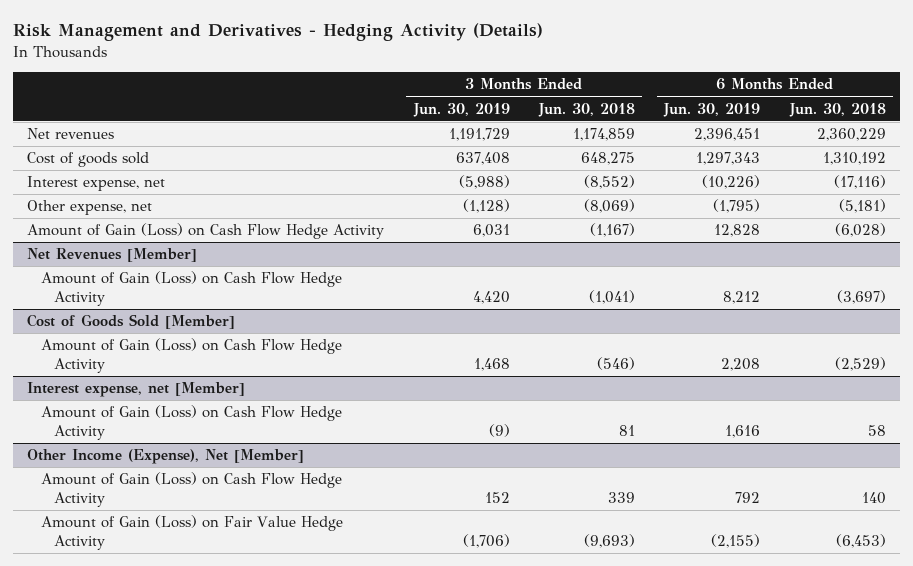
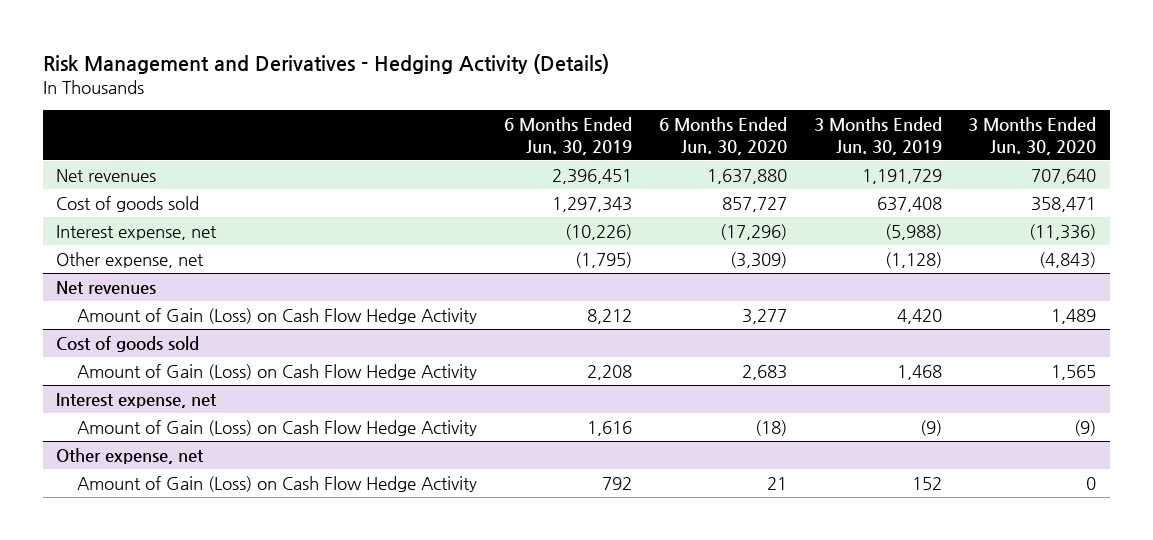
[538,102,636,117] Jun. 30, 2018 -> none
[788,102,886,117] Jun. 30, 2018 -> none
none -> [658,117,787,155] 6 Months Ended Jun. 30, 2020
none -> [968,117,1097,155] 3 Months Ended Jun. 30, 2020
[27,223,385,240] Amount of Gain (Loss) on Cash Flow Hedge Activity -> none
[27,248,198,263] Net Revenues [Member] -> [56,281,157,295] Net revenues
[27,314,236,330] Cost of Goods Sold [Member] -> [56,336,200,353] Cost of goods sold
[27,382,246,398] Interest expense, net [Member] -> [56,393,218,409] Interest expense, net
[27,449,305,465] Other Income (Expense), Net [Member] -> [56,448,205,465] Other expense, net
[40,515,343,550] Amount of Gain (Loss) on Fair Value Hedge Activity -> none

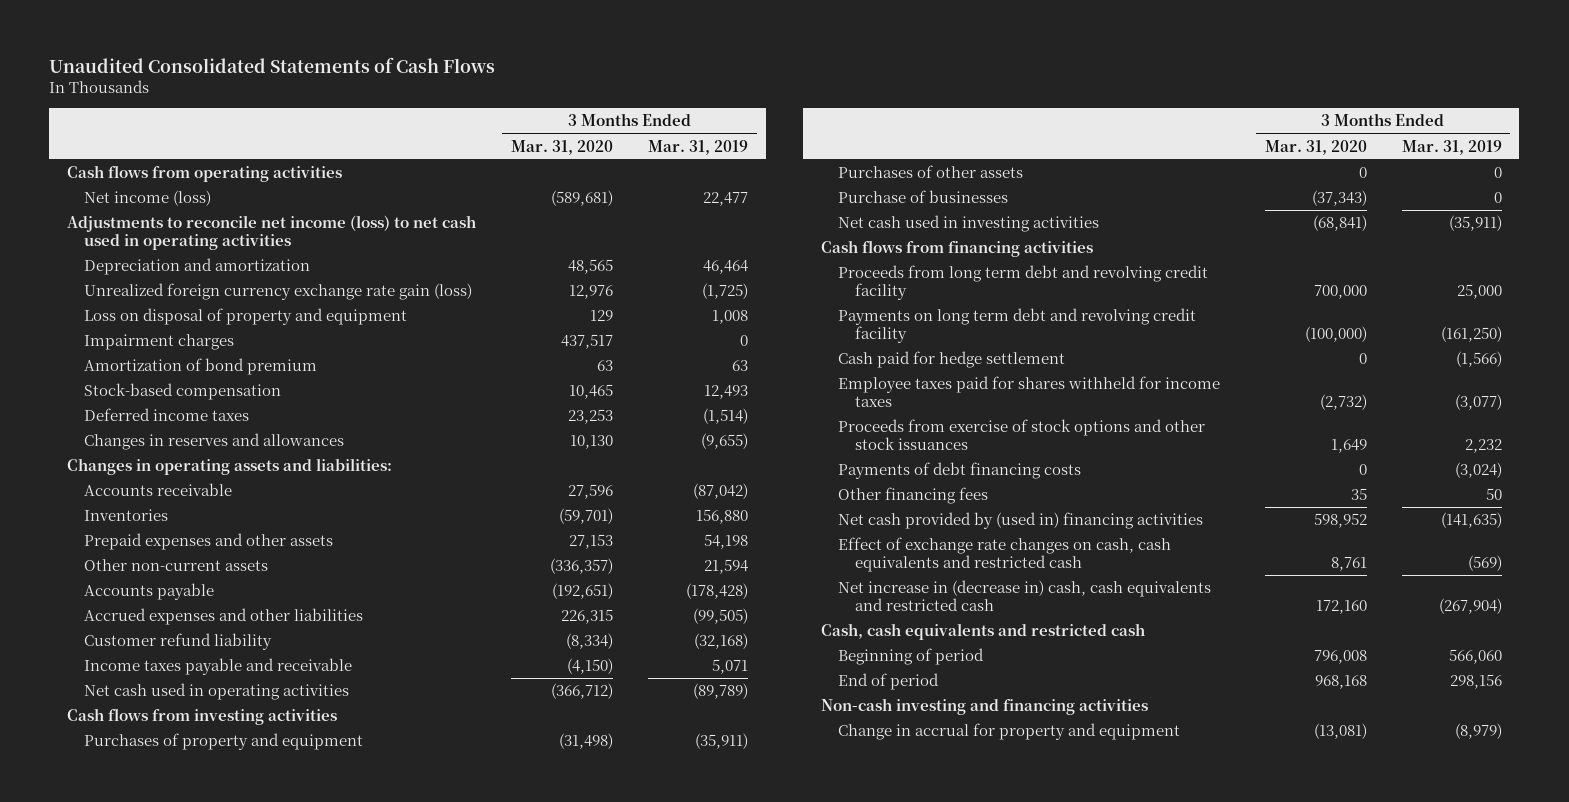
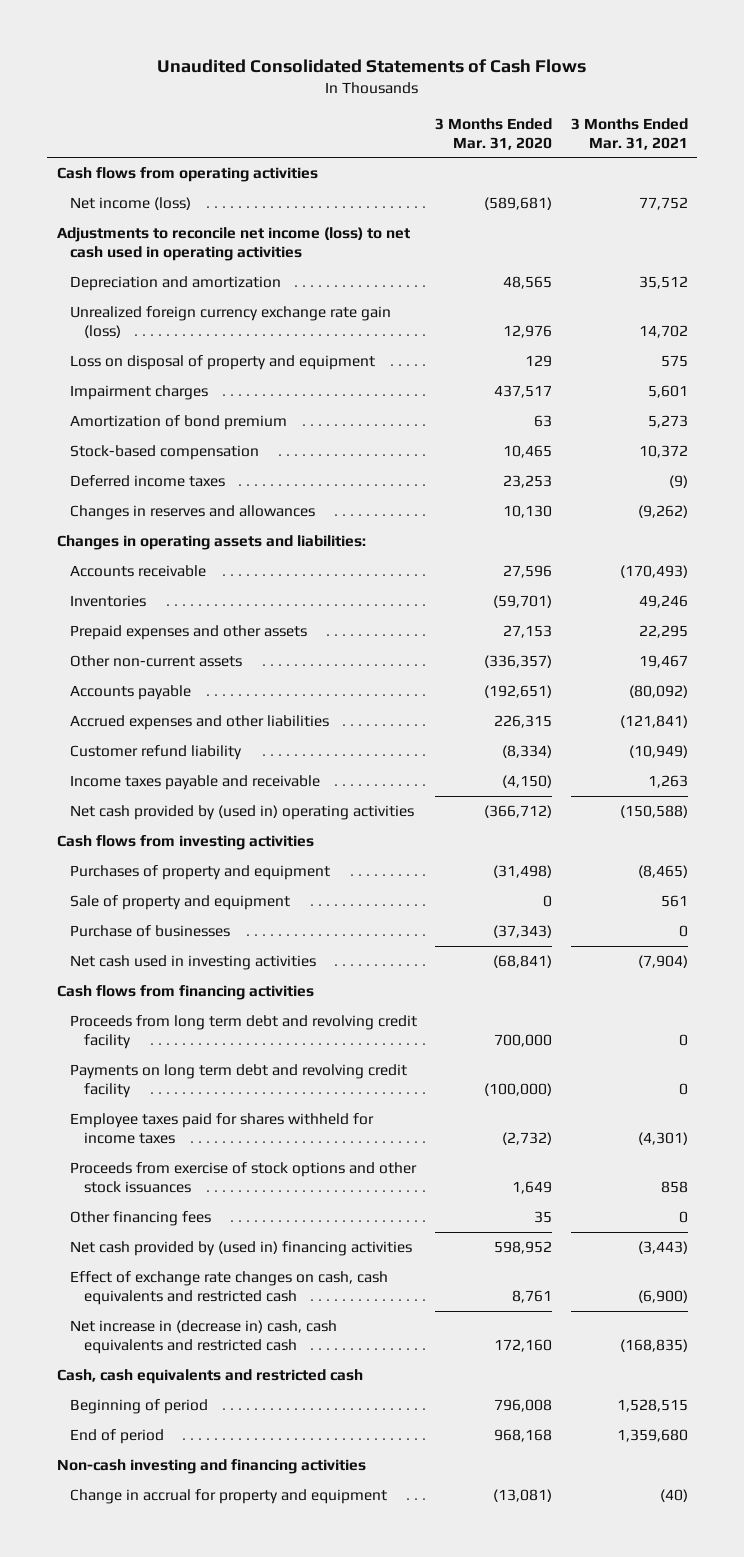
[648,139,749,155] Mar. 31, 2019 -> none
none -> [570,117,688,150] 3 Months Ended Mar. 31, 2021
[83,683,349,701] Net cash used in operating activities -> [70,804,415,820] Net cash provided by (used in) operating activities
[837,165,1023,179] Purchases of other assets -> none
none -> [70,894,291,910] Sale of property and equipment
[837,351,1065,369] Cash paid for hedge settlement -> none
[837,462,1081,480] Payments of debt financing costs -> none

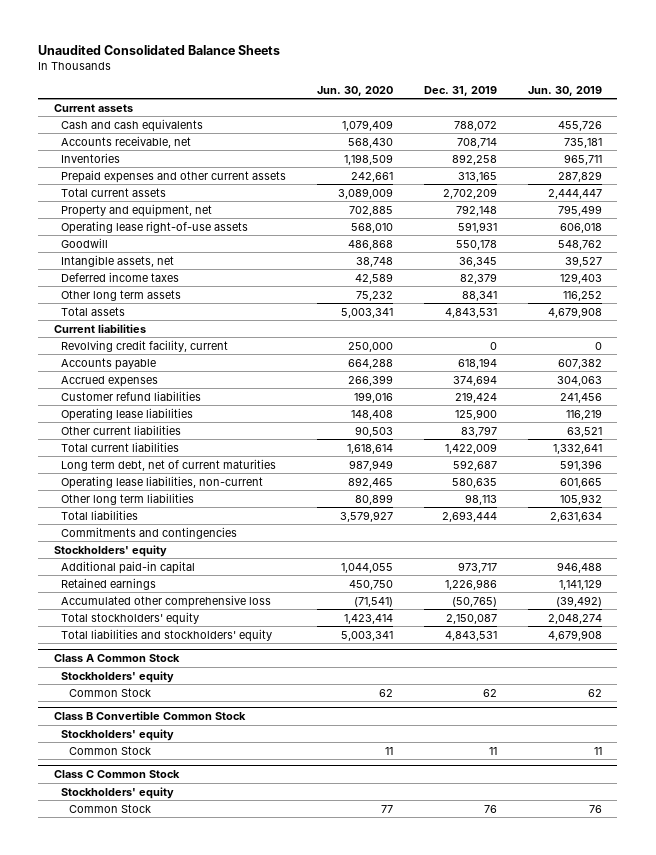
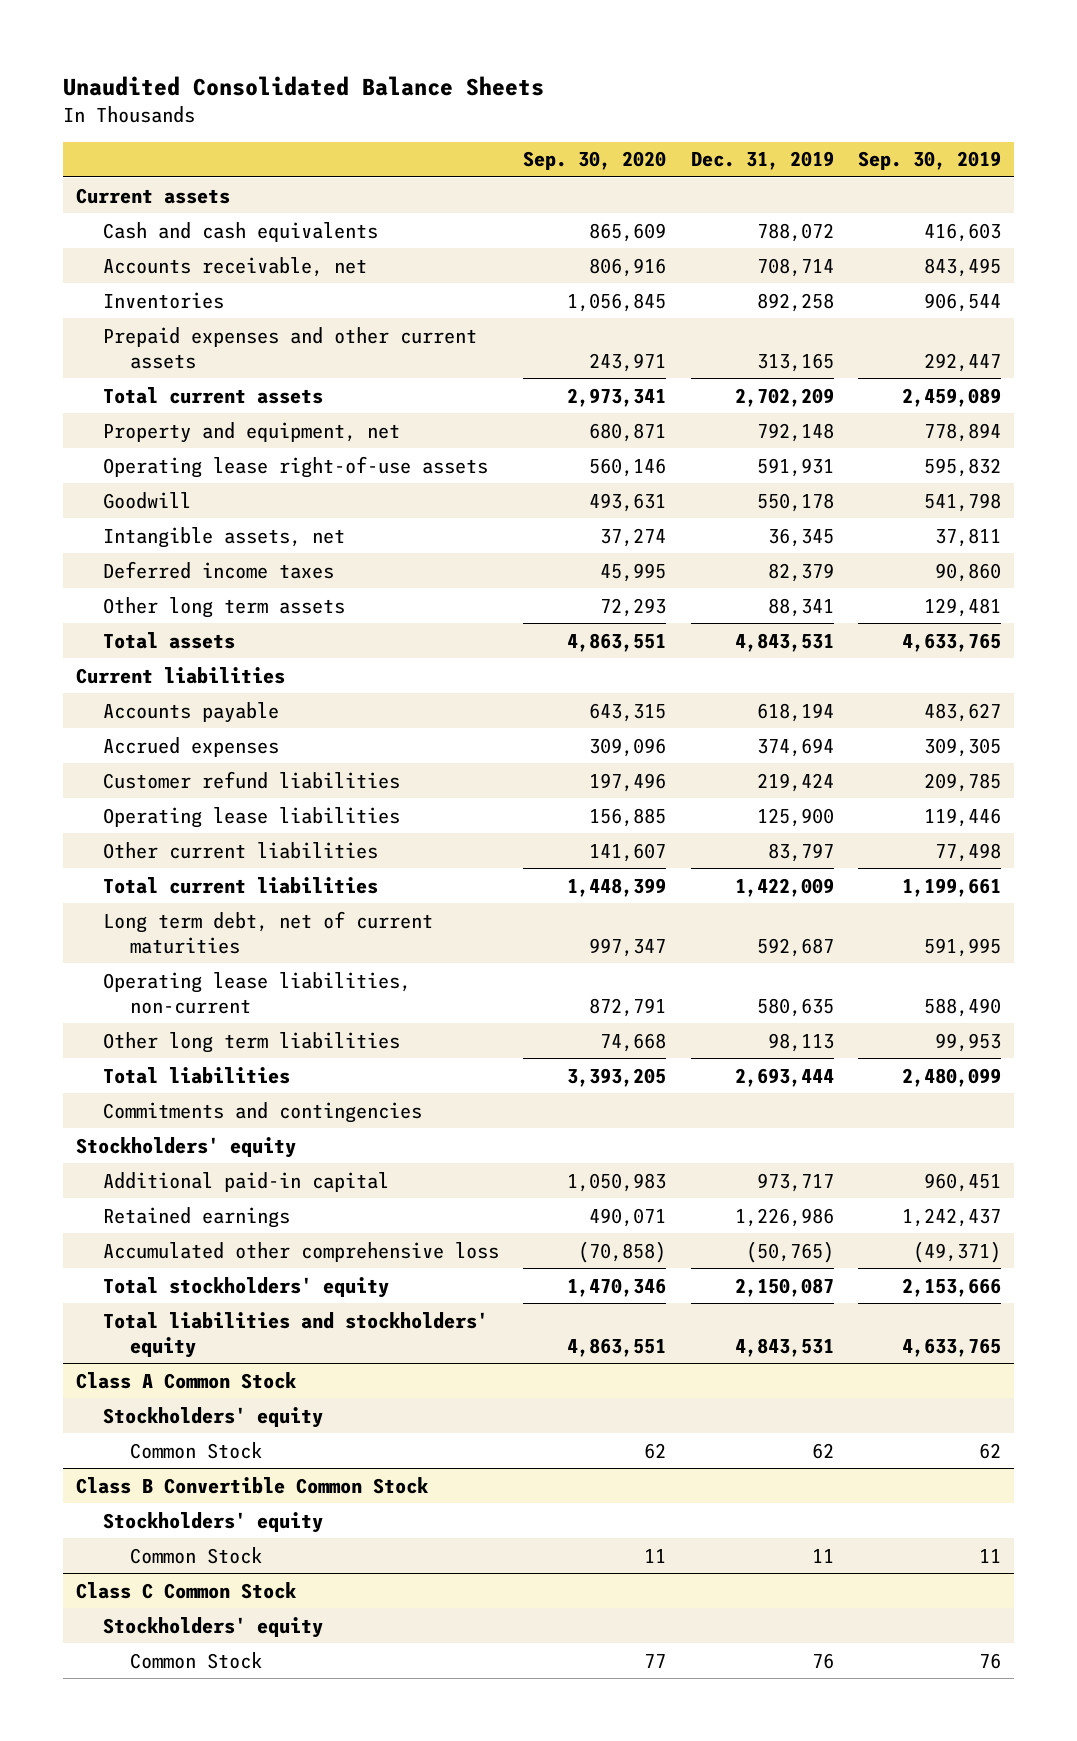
[317,85,394,96] Jun. 30, 2020 -> none
[527,85,602,96] Jun. 30, 2019 -> none
none -> [523,151,667,171] Sep. 30, 2020
none -> [858,151,1002,171] Sep. 30, 2019
[61,339,229,352] Revolving credit facility, current -> none

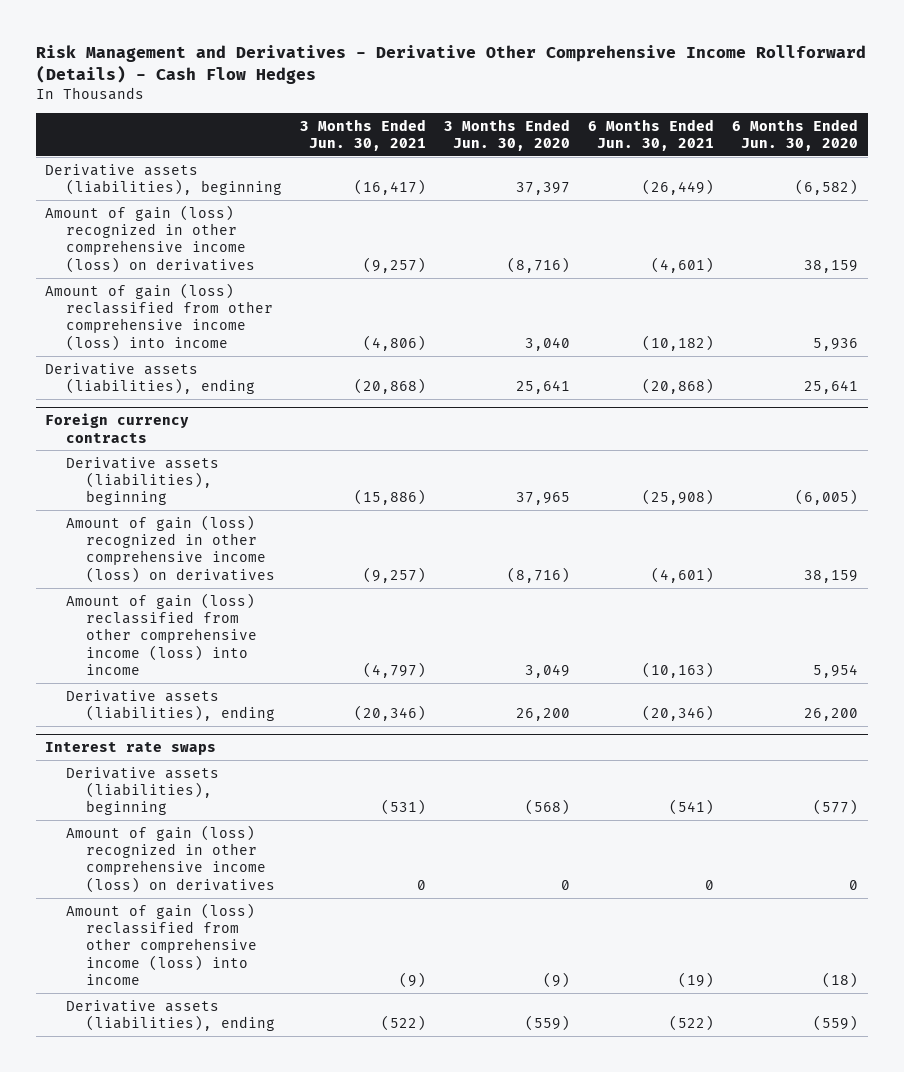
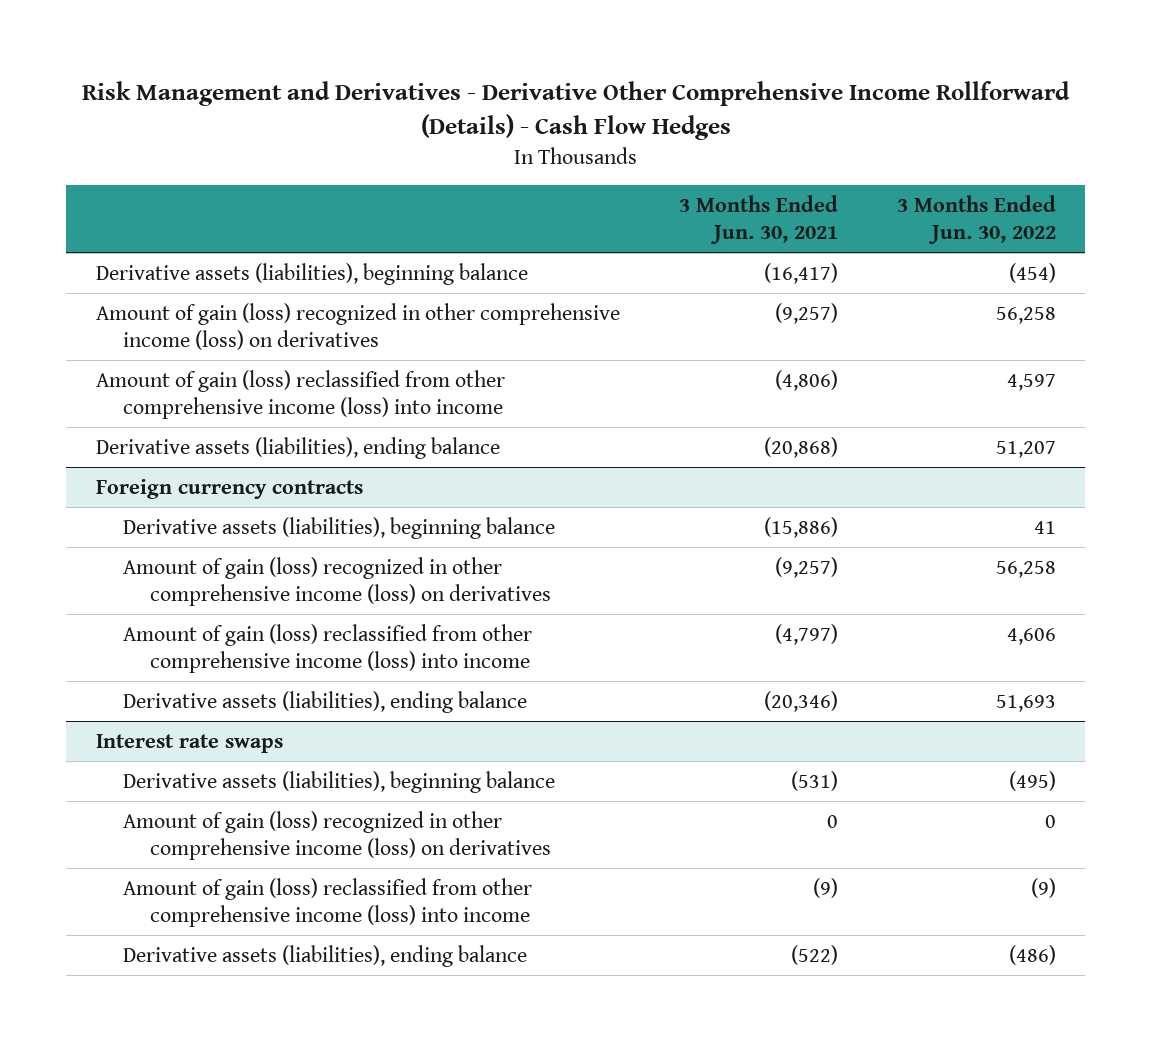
[444,118,571,151] 3 Months Ended Jun. 30, 2020 -> none
[588,118,715,151] 6 Months Ended Jun. 30, 2021 -> none
[732,118,859,151] 6 Months Ended Jun. 30, 2020 -> none
none -> [896,195,1056,245] 3 Months Ended Jun. 30, 2022
[45,163,282,195] Derivative assets (liabilities), beginning -> [95,262,528,285] Derivative assets (liabilities), beginning balance
[45,362,255,394] Derivative assets (liabilities), ending -> [95,436,500,459] Derivative assets (liabilities), ending balance
[65,456,219,506] Derivative assets (liabilities), beginning -> [123,516,556,539] Derivative assets (liabilities), beginning balance
[65,689,275,721] Derivative assets (liabilities), ending -> [123,690,528,713] Derivative assets (liabilities), ending balance
[65,766,219,816] Derivative assets (liabilities), beginning -> [123,770,556,793] Derivative assets (liabilities), beginning balance
[65,999,275,1031] Derivative assets (liabilities), ending -> [123,944,528,967] Derivative assets (liabilities), ending balance

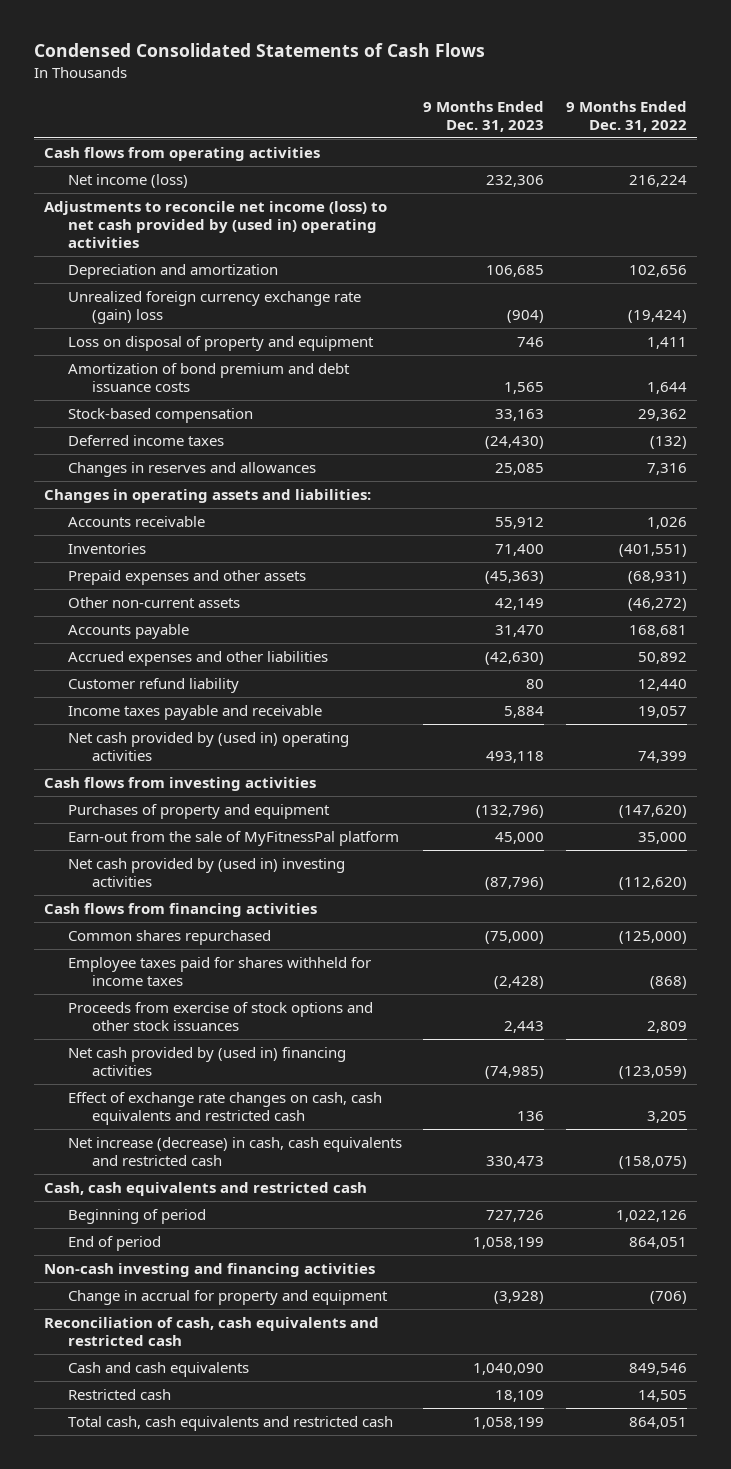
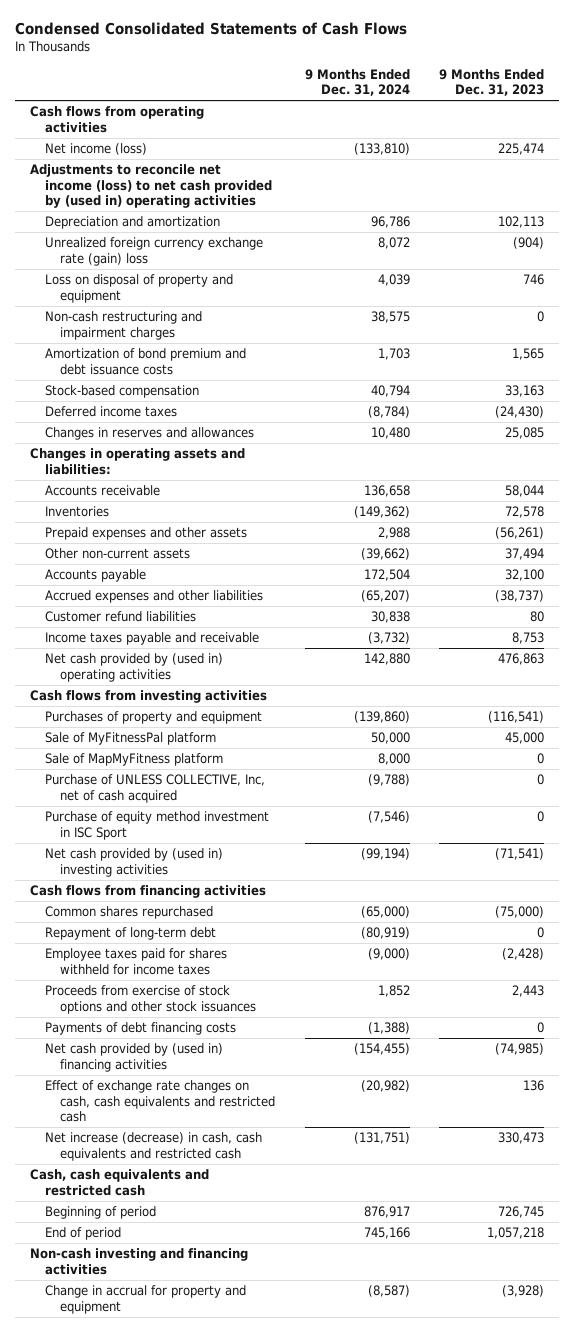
[565,101,687,133] 9 Months Ended Dec. 31, 2022 -> none
none -> [304,68,410,97] 9 Months Ended Dec. 31, 2024
[486,174,545,187] 232,306 -> [498,143,545,156] 225,474
[486,264,545,277] 106,685 -> [498,216,545,229] 102,113
none -> [44,311,202,340] Non-cash restructuring and impairment charges
[495,516,545,529] 55,912 -> [505,485,545,498] 58,044
[495,543,545,556] 71,400 -> [505,506,545,519] 72,578
[485,570,545,584] (45,363) -> [495,527,545,540] (56,261)
[495,597,545,610] 42,149 -> [505,548,545,561] 37,494
[495,624,545,637] 31,470 -> [505,569,545,582] 32,100
[485,651,545,665] (42,630) -> [495,590,545,603] (38,737)
[68,677,240,693] Customer refund liability -> [44,611,196,623] Customer refund liabilities
[504,705,545,718] 5,884 -> [512,632,545,645] 8,753
[486,750,545,763] 493,118 -> [498,653,545,666] 476,863
[476,804,545,818] (132,796) -> [488,711,545,724] (116,541)
none -> [44,732,216,746] Sale of MyFitnessPal platform
[68,830,400,846] Earn-out from the sale of MyFitnessPal platform -> [44,753,223,767] Sale of MapMyFitness platform
[495,831,545,844] 45,000 -> [537,753,545,765] 0
none -> [44,774,265,803] Purchase of UNLESS COLLECTIVE, Inc, net of cash acquired
none -> [44,811,269,840] Purchase of equity method investment in ISC Sport
[485,876,545,890] (87,796) -> [495,848,545,861] (71,541)
none -> [44,927,216,941] Repayment of long-term debt
none -> [44,1022,236,1036] Payments of debt financing costs
[486,1209,545,1222] 727,726 -> [498,1206,545,1219] 726,745
[473,1236,545,1249] 1,058,199 -> [487,1227,545,1240] 1,057,218
[44,1316,380,1346] Reconciliation of cash, cash equivalents and restricted cash -> none
[68,1361,250,1377] Cash and cash equivalents -> none
[68,1388,172,1400] Restricted cash -> none
[68,1415,394,1431] Total cash, cash equivalents and restricted cash -> none

